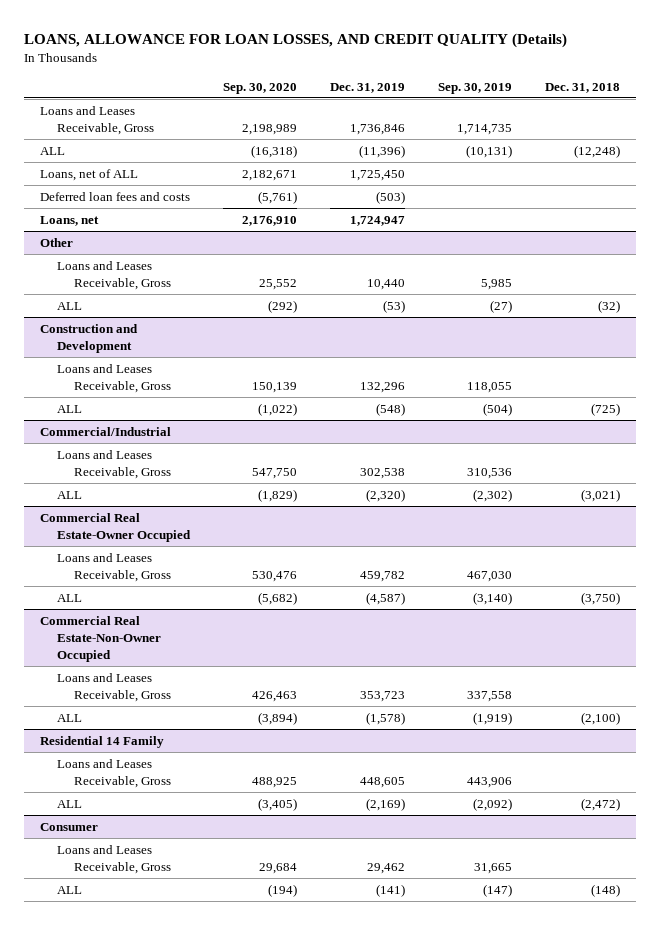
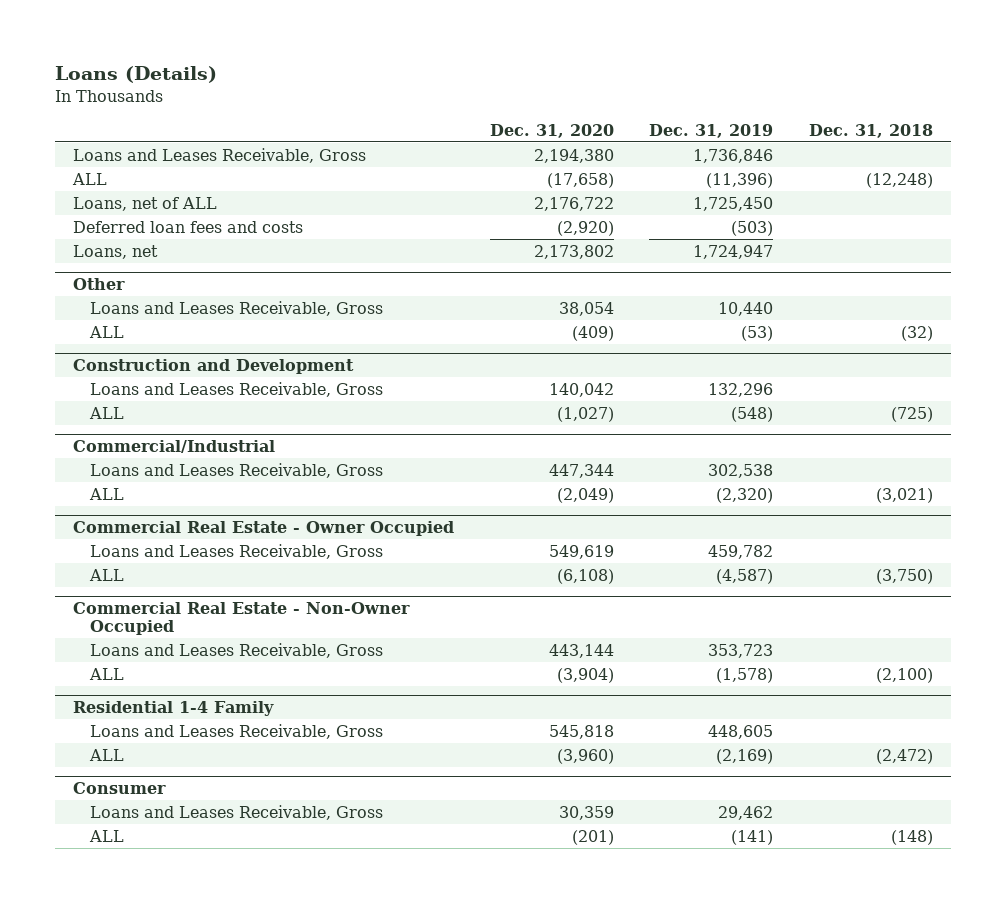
[23,33,567,49] LOANS, ALLOWANCE FOR LOAN LOSSES, AND CREDIT QUALITY (Details) -> [55,66,218,84] Loans (Details)
[223,82,298,94] Sep. 30, 2020 -> none
[437,82,512,94] Sep. 30, 2019 -> none
none -> [489,123,614,138] Dec. 31, 2020
[39,512,192,542] Commercial Real Estate-Owner Occupied -> [73,520,455,536] Commercial Real Estate - Owner Occupied
[39,615,162,662] Commercial Real Estate-Non-Owner Occupied -> [73,601,411,636] Commercial Real Estate - Non-Owner Occupied
[39,735,164,748] Residential 14 Family -> [73,700,275,716] Residential 1-4 Family

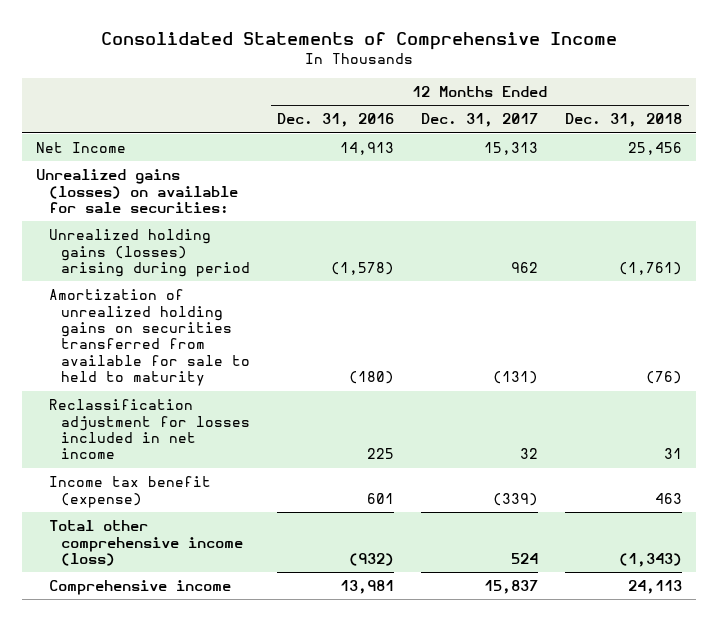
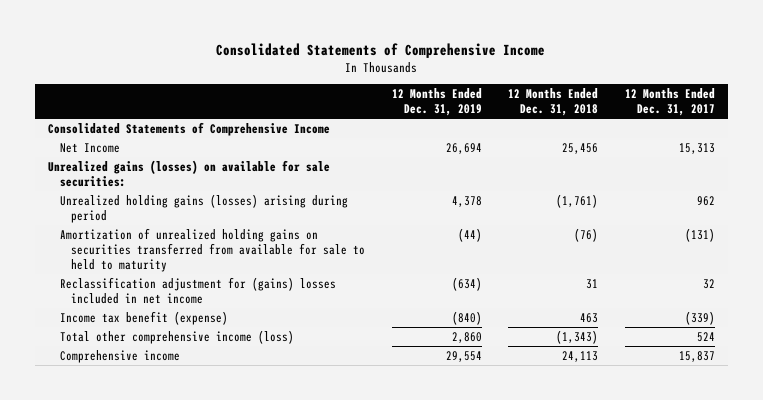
[277,113,395,128] Dec. 31, 2016 -> none
none -> [391,88,482,117] 12 Months Ended Dec. 31, 2019
none -> [48,122,331,137] Consolidated Statements of Comprehensive Income
[48,399,251,460] Reclassification adjustment for losses included in net income -> [59,277,336,304] Reclassification adjustment for (gains) losses included in net income

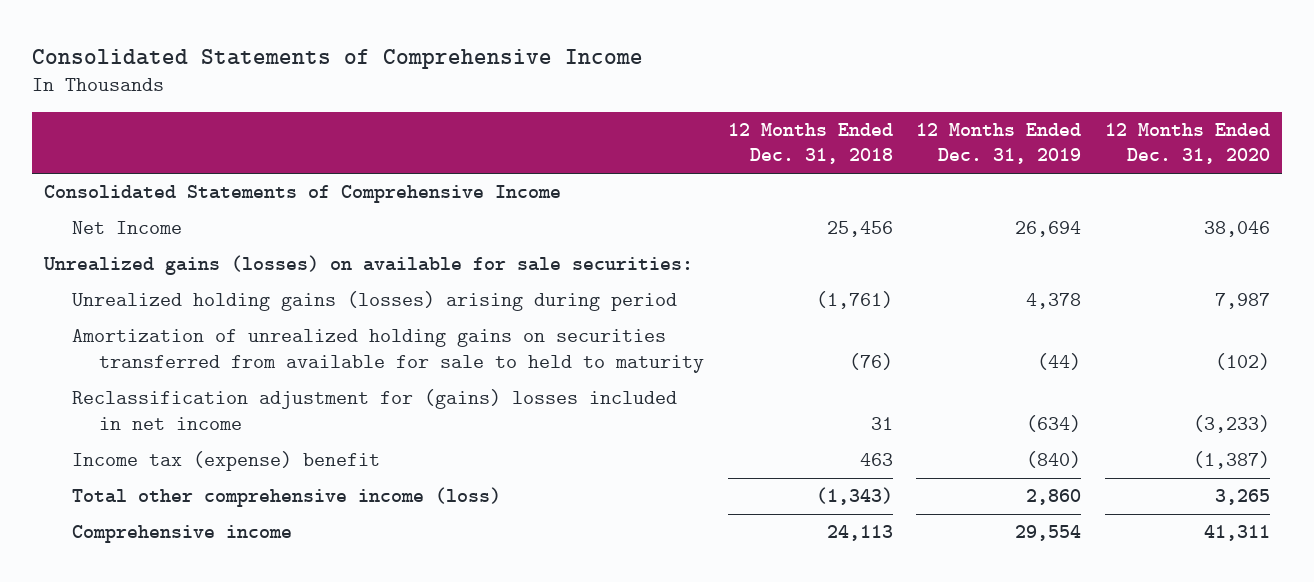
[624,88,715,117] 12 Months Ended Dec. 31, 2017 -> none
none -> [1104,123,1270,165] 12 Months Ended Dec. 31, 2020
[59,311,228,326] Income tax benefit (expense) -> [71,451,380,472] Income tax (expense) benefit

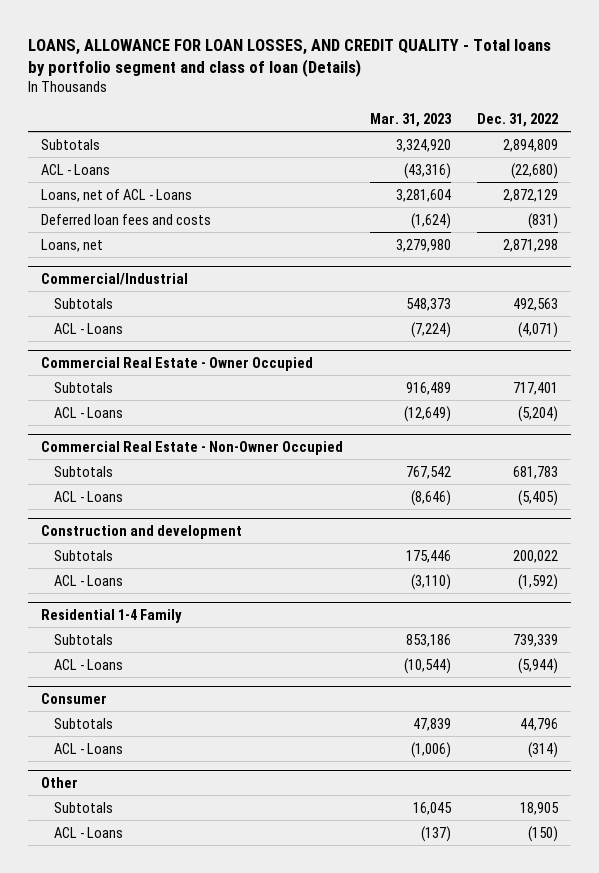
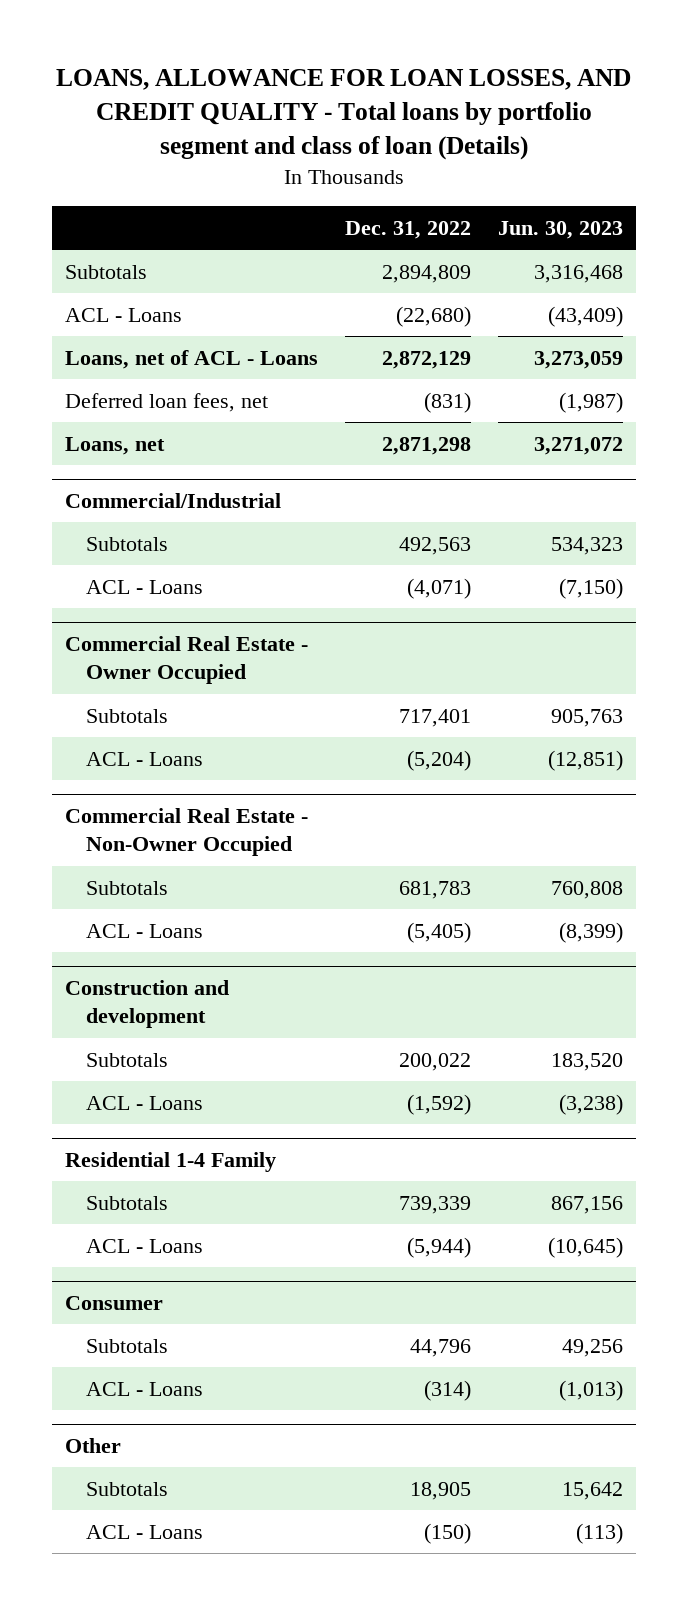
[369,113,452,128] Mar. 31, 2023 -> none
none -> [497,220,623,239] Jun. 30, 2023
[41,213,212,225] Deferred loan fees and costs -> [64,392,268,412] Deferred loan fees, net

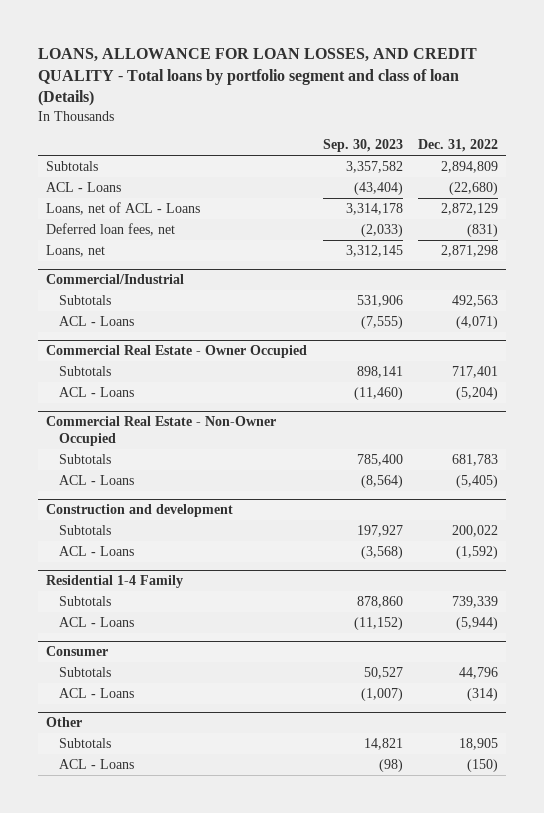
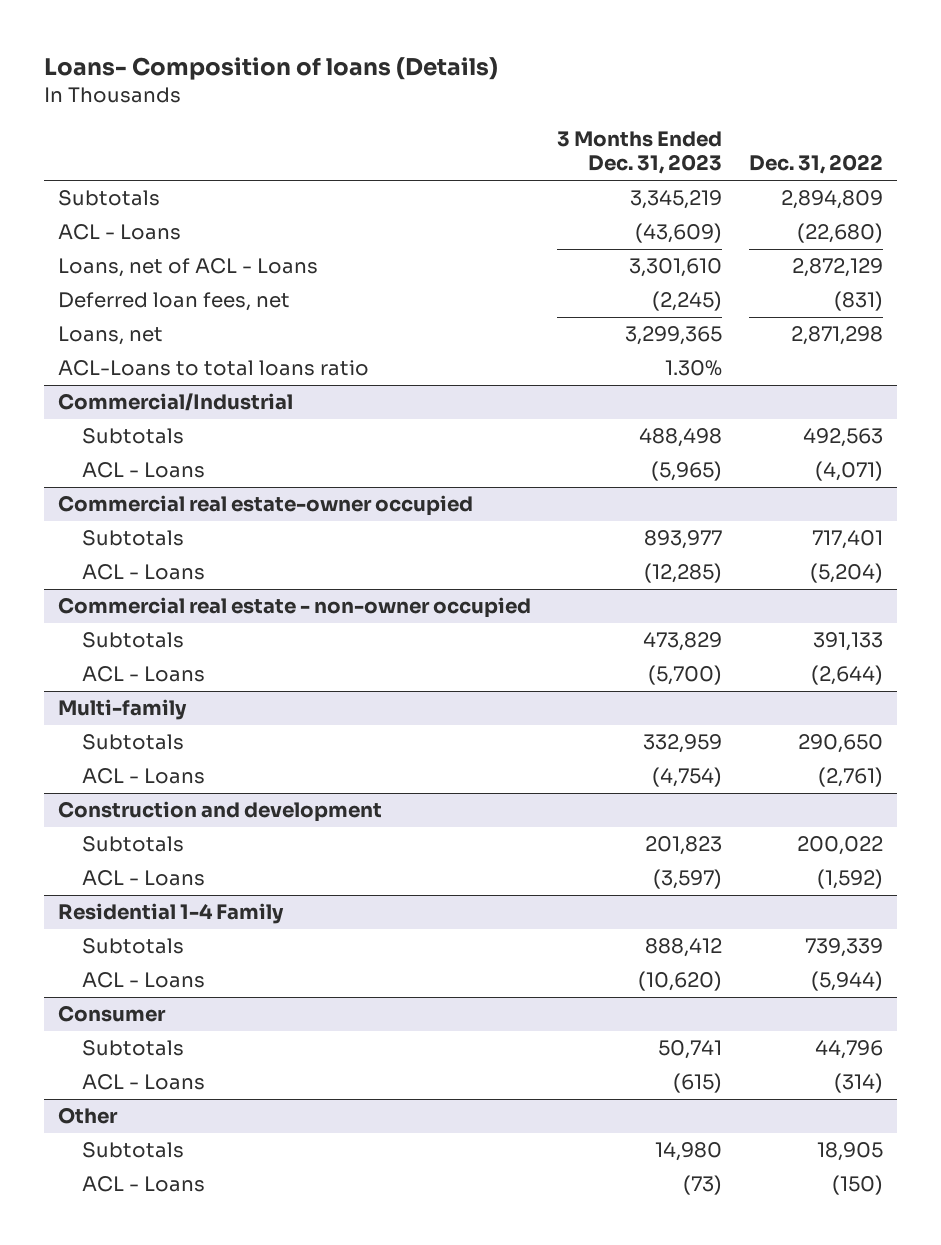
[37,48,477,107] LOANS, ALLOWANCE FOR LOAN LOSSES, AND CREDIT QUALITY - Total loans by portfolio segment and class of loan (Details) -> [44,57,499,81] Loans- Composition of loans (Details)
[322,139,403,153] Sep. 30, 2023 -> none
none -> [557,131,723,175] 3 Months Ended Dec. 31, 2023
none -> [57,360,369,377] ACL-Loans to total loans ratio
[45,345,307,359] Commercial Real Estate - Owner Occupied -> [57,495,473,517] Commercial real estate-owner occupied
[45,416,276,446] Commercial Real Estate - Non-Owner Occupied -> [57,597,531,619] Commercial real estate - non-owner occupied
[452,453,499,466] 681,783 -> [813,632,884,652] 391,133
[456,474,499,488] (5,405) -> [811,665,884,686] (2,644)
none -> [57,699,187,721] Multi-family
none -> [82,734,185,751] Subtotals
none -> [82,768,206,785] ACL - Loans

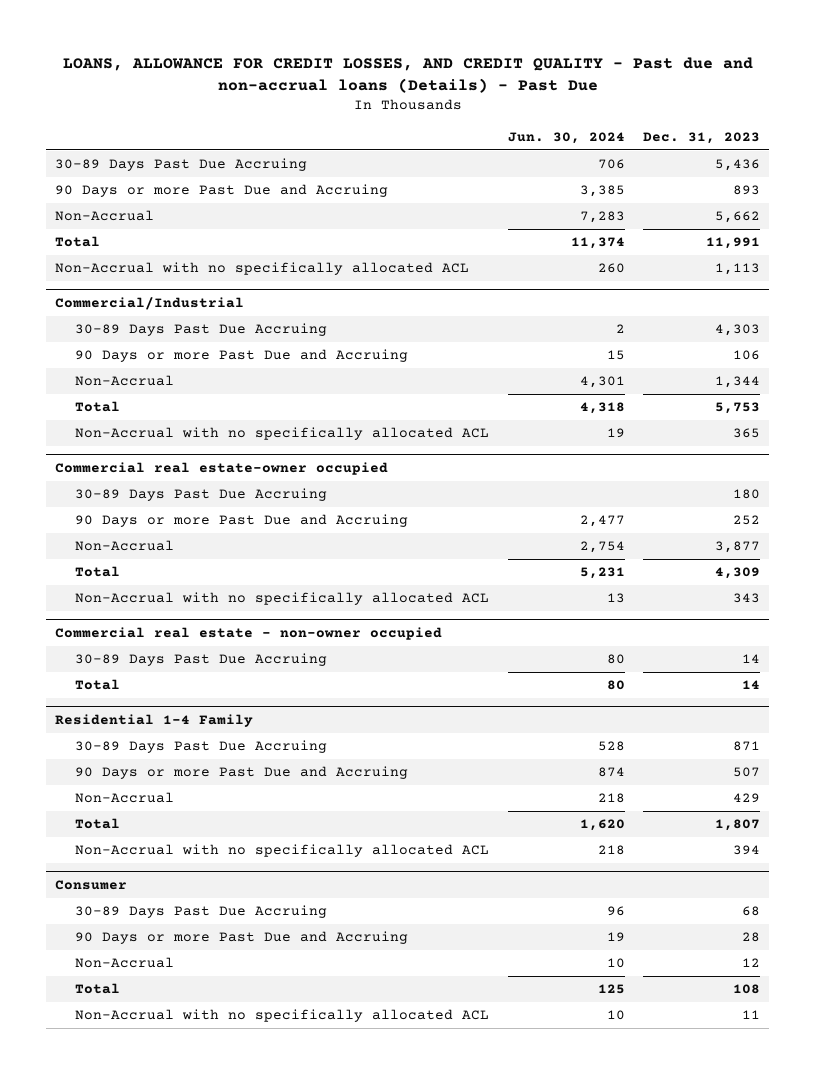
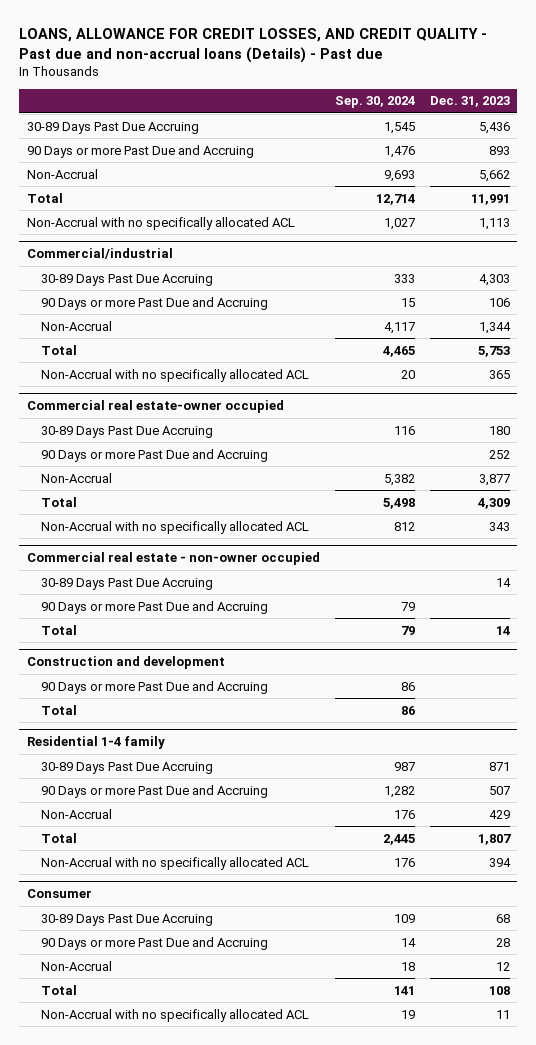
[62,57,753,94] LOANS, ALLOWANCE FOR CREDIT LOSSES, AND CREDIT QUALITY - Past due and non-accrual loans (Details) - Past Due -> [19,27,488,63] LOANS, ALLOWANCE FOR CREDIT LOSSES, AND CREDIT QUALITY - Past due and non-accrual loans (Details) - Past due
[507,131,625,144] Jun. 30, 2024 -> none
none -> [334,96,415,109] Sep. 30, 2024
[55,296,245,310] Commercial/Industrial -> [26,248,173,260] Commercial/industrial
none -> [40,600,268,614] 90 Days or more Past Due and Accruing
none -> [26,656,225,670] Construction and development
none -> [40,680,268,694] 90 Days or more Past Due and Accruing
none -> [40,704,77,715] Total
[55,713,254,727] Residential 1-4 Family -> [26,736,165,750] Residential 1-4 family

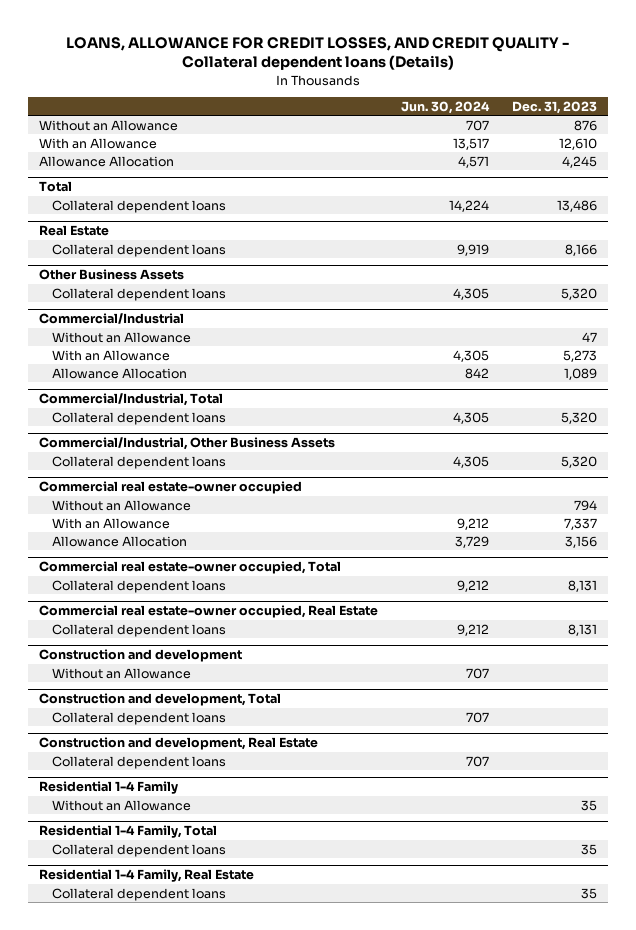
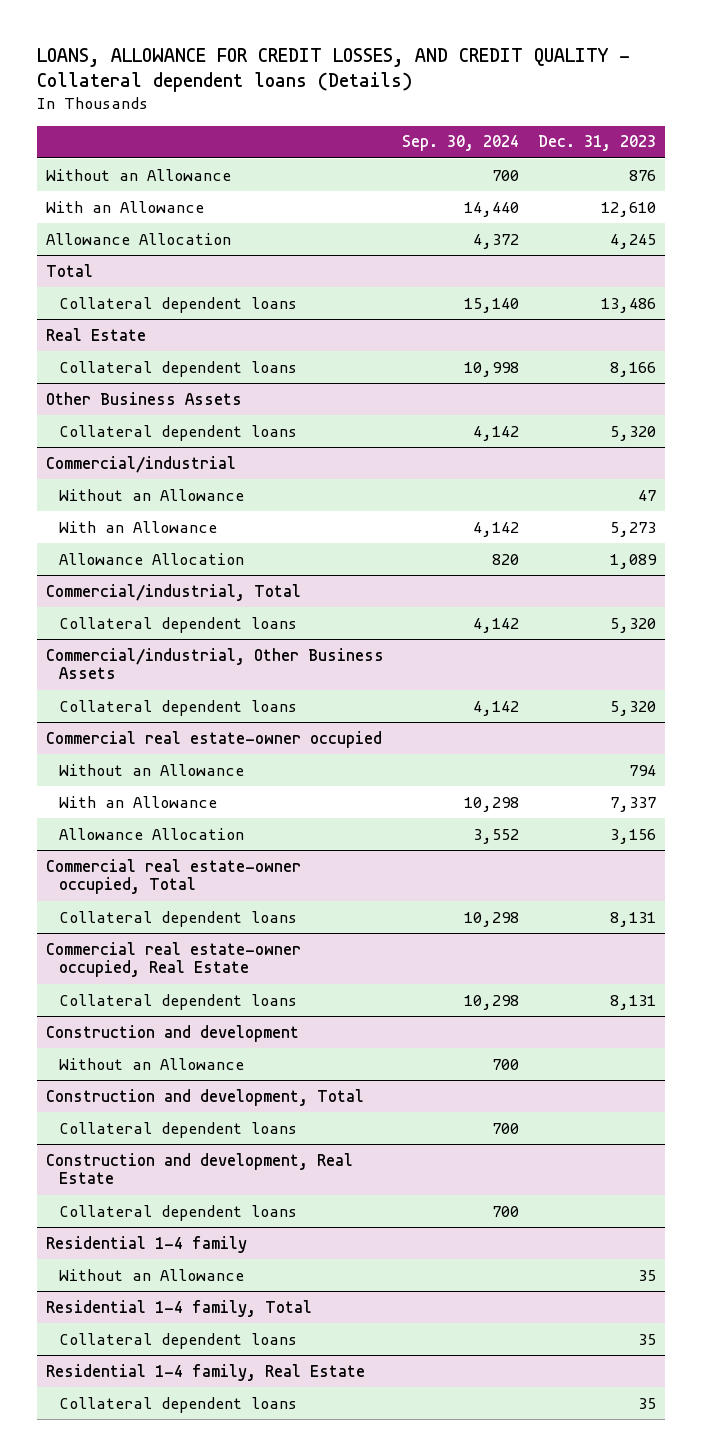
[400,101,490,115] Jun. 30, 2024 -> none
none -> [402,135,520,152] Sep. 30, 2024
[39,313,185,325] Commercial/Industrial -> [45,455,236,473] Commercial/industrial
[39,393,224,407] Commercial/Industrial, Total -> [45,583,301,601] Commercial/industrial, Total
[39,437,336,451] Commercial/Industrial, Other Business Assets -> [45,647,384,680] Commercial/industrial, Other Business Assets
[39,781,179,795] Residential 1-4 Family -> [45,1235,247,1253] Residential 1-4 family
[39,825,218,839] Residential 1-4 Family, Total -> [45,1299,312,1317] Residential 1-4 family, Total
[39,869,255,883] Residential 1-4 Family, Real Estate -> [45,1363,365,1381] Residential 1-4 family, Real Estate

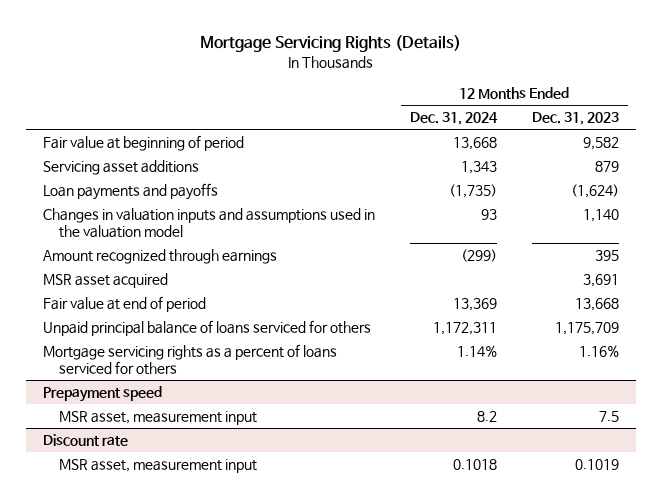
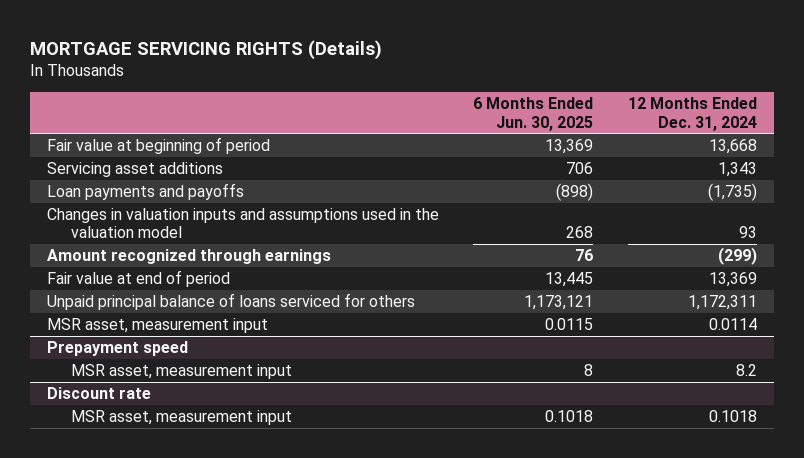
[200,34,462,52] Mortgage Servicing Rights (Details) -> [30,39,383,60] MORTGAGE SERVICING RIGHTS (Details)
[531,112,619,126] Dec. 31, 2023 -> none
none -> [473,97,594,131] 6 Months Ended Jun. 30, 2025
[43,273,169,289] MSR asset acquired -> none
[43,344,338,375] Mortgage servicing rights as a percent of loans serviced for others -> none
none -> [47,317,269,333] MSR asset, measurement input

